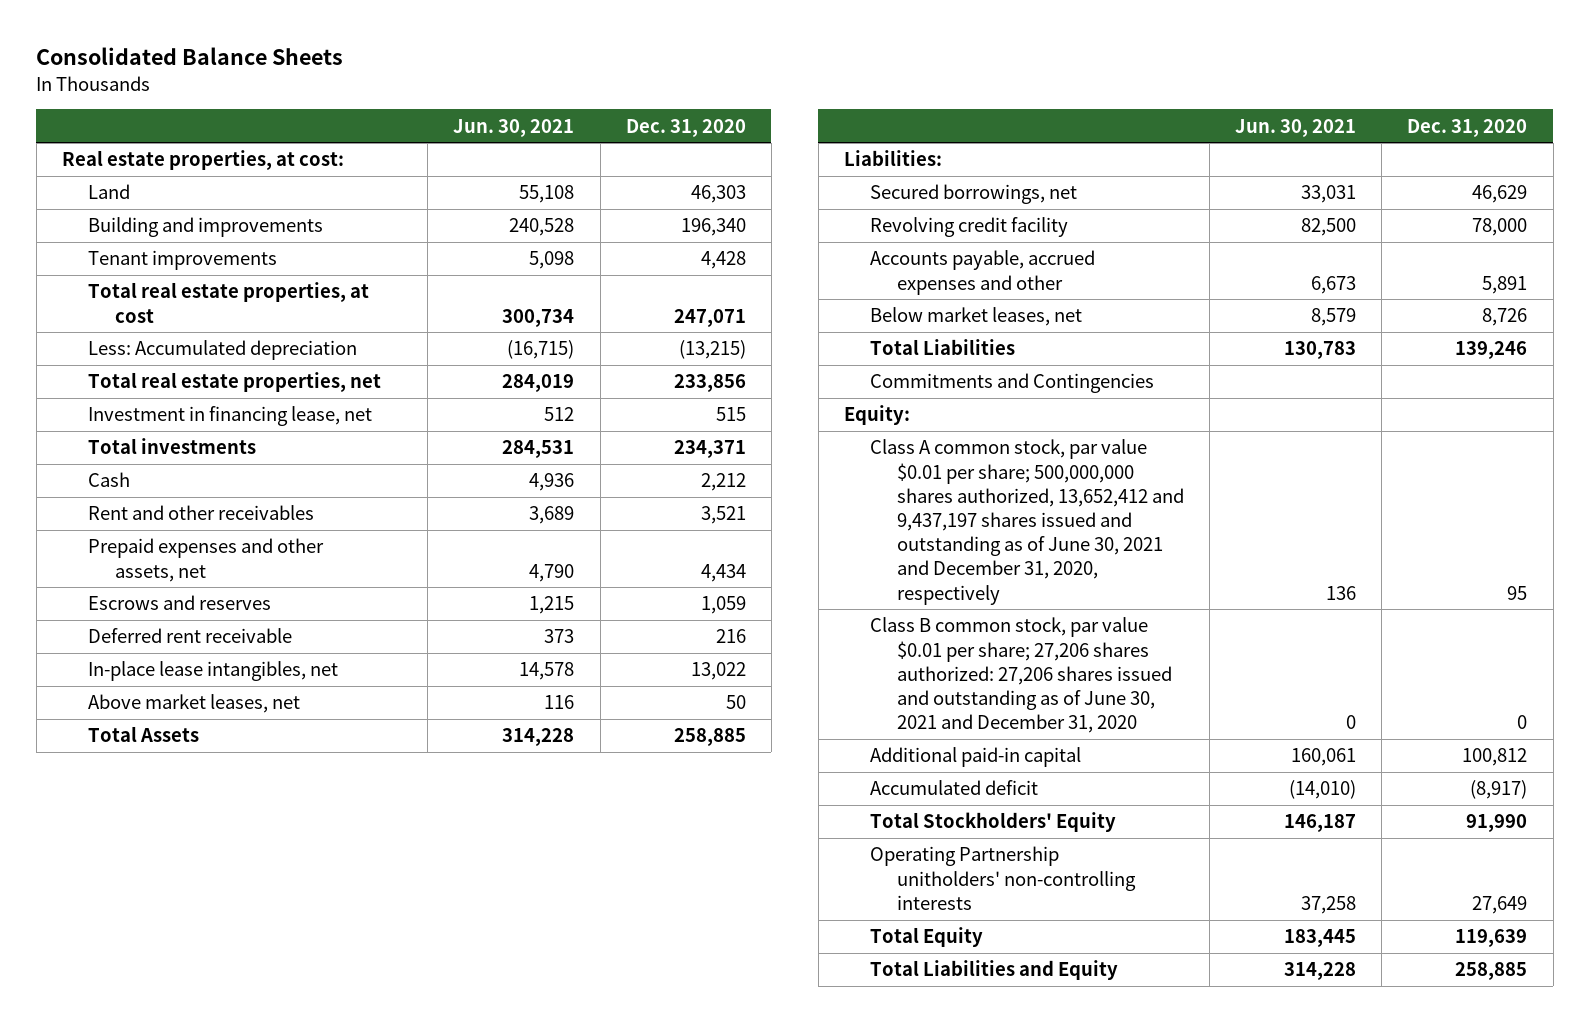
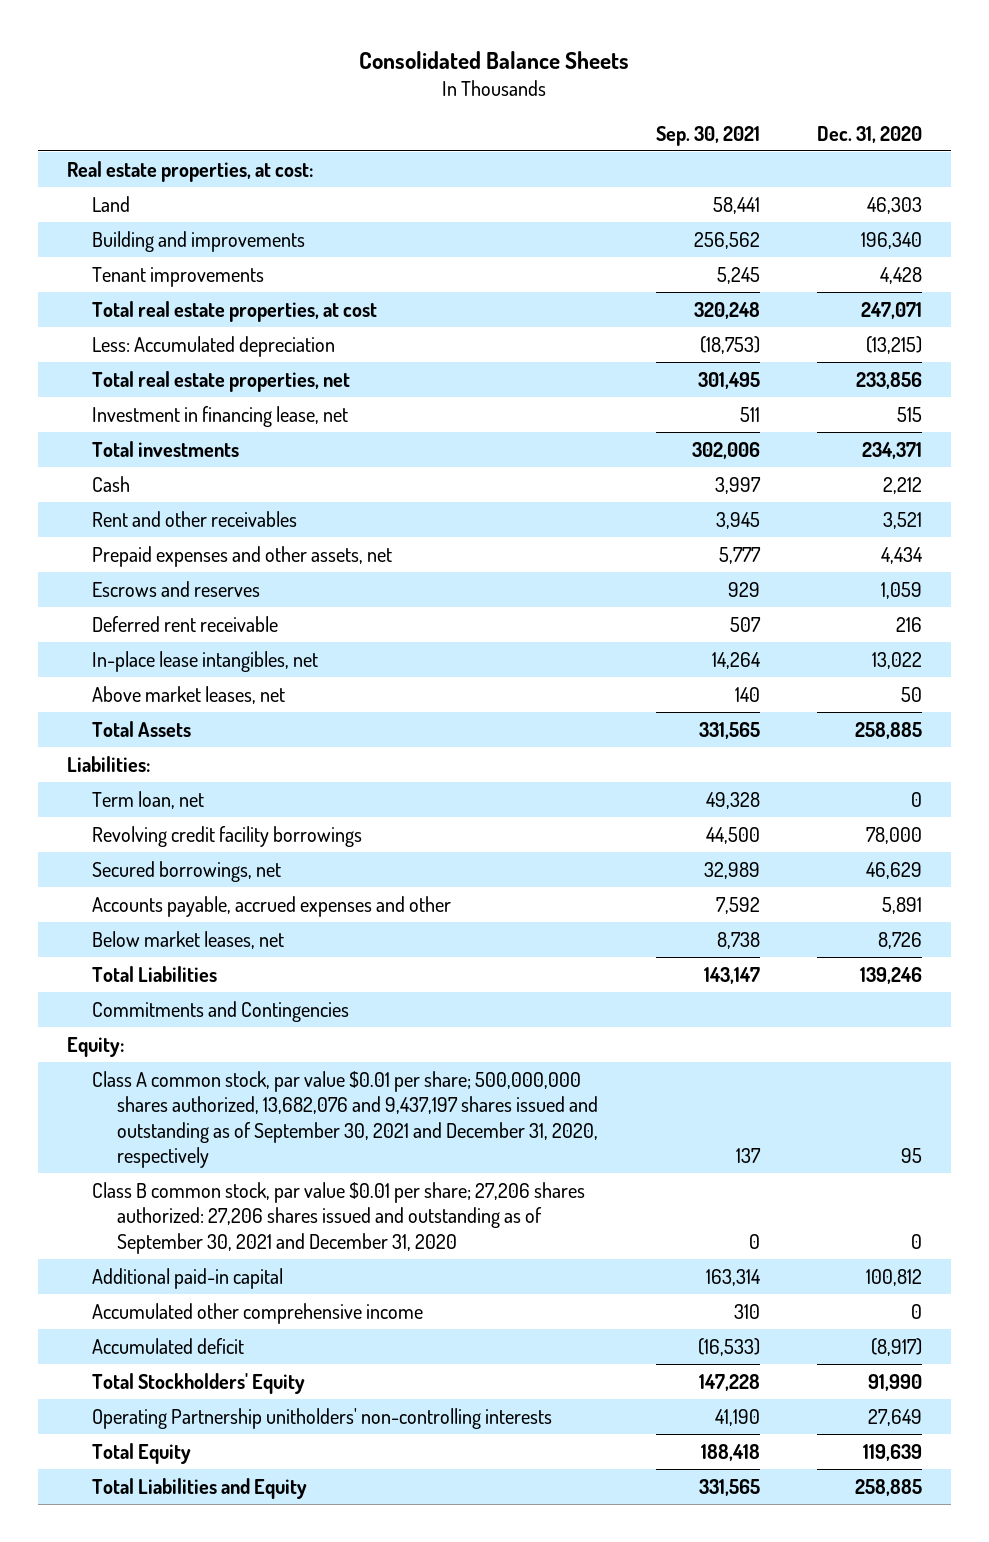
[453,118,575,137] Jun. 30, 2021 -> none
none -> [655,125,760,146] Sep. 30, 2021
none -> [92,790,205,809] Term loan, net
none -> [92,825,363,847] Revolving credit facility borrowings
[870,217,1069,238] Revolving credit facility -> none
[870,439,1184,605] Class A common stock, par value $0.01 per share; 500,000,000 shares authorized, 13,652,412 and 9,437,197 shares issued and outstanding as of June 30, 2021 and December 31, 2020, respectively -> [92,1070,599,1168] Class A common stock, par value $0.01 per share; 500,000,000 shares authorized, 13,682,076 and 9,437,197 shares issued and outstanding as of September 30, 2021 and December 31, 2020, respectively
[870,617,1172,734] Class B common stock, par value $0.01 per share; 27,206 shares authorized: 27,206 shares issued and outstanding as of June 30, 2021 and December 31, 2020 -> [92,1181,586,1254] Class B common stock, par value $0.01 per share; 27,206 shares authorized: 27,206 shares issued and outstanding as of September 30, 2021 and December 31, 2020
none -> [92,1302,424,1324] Accumulated other comprehensive income

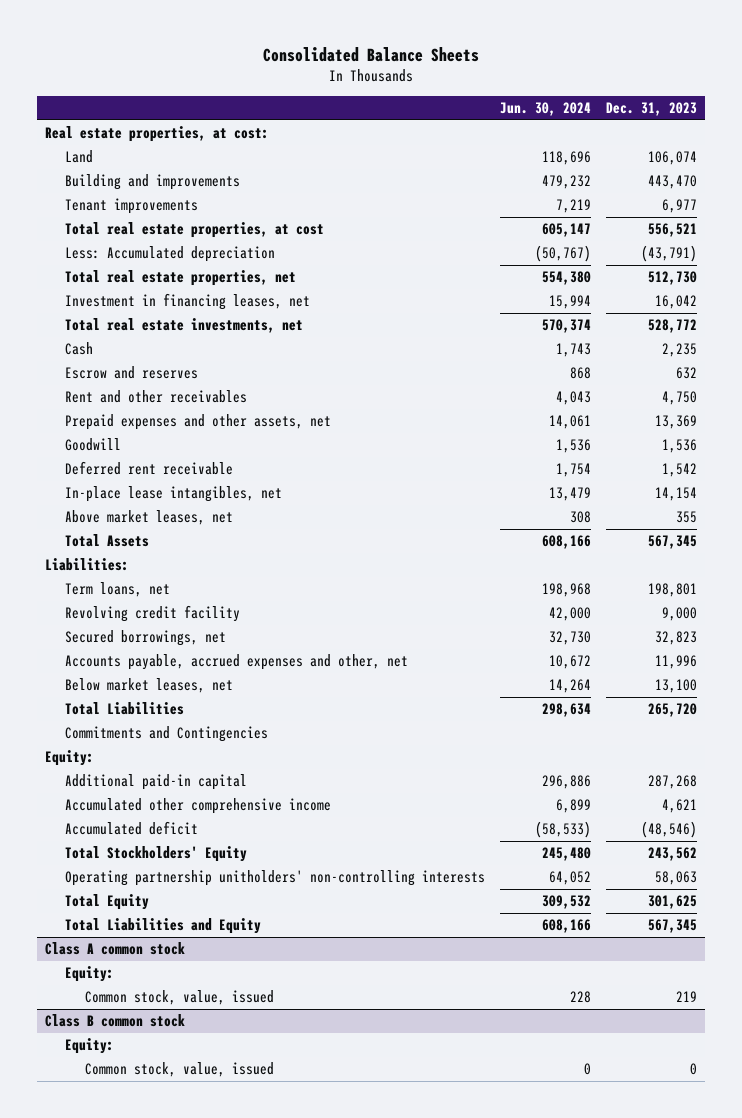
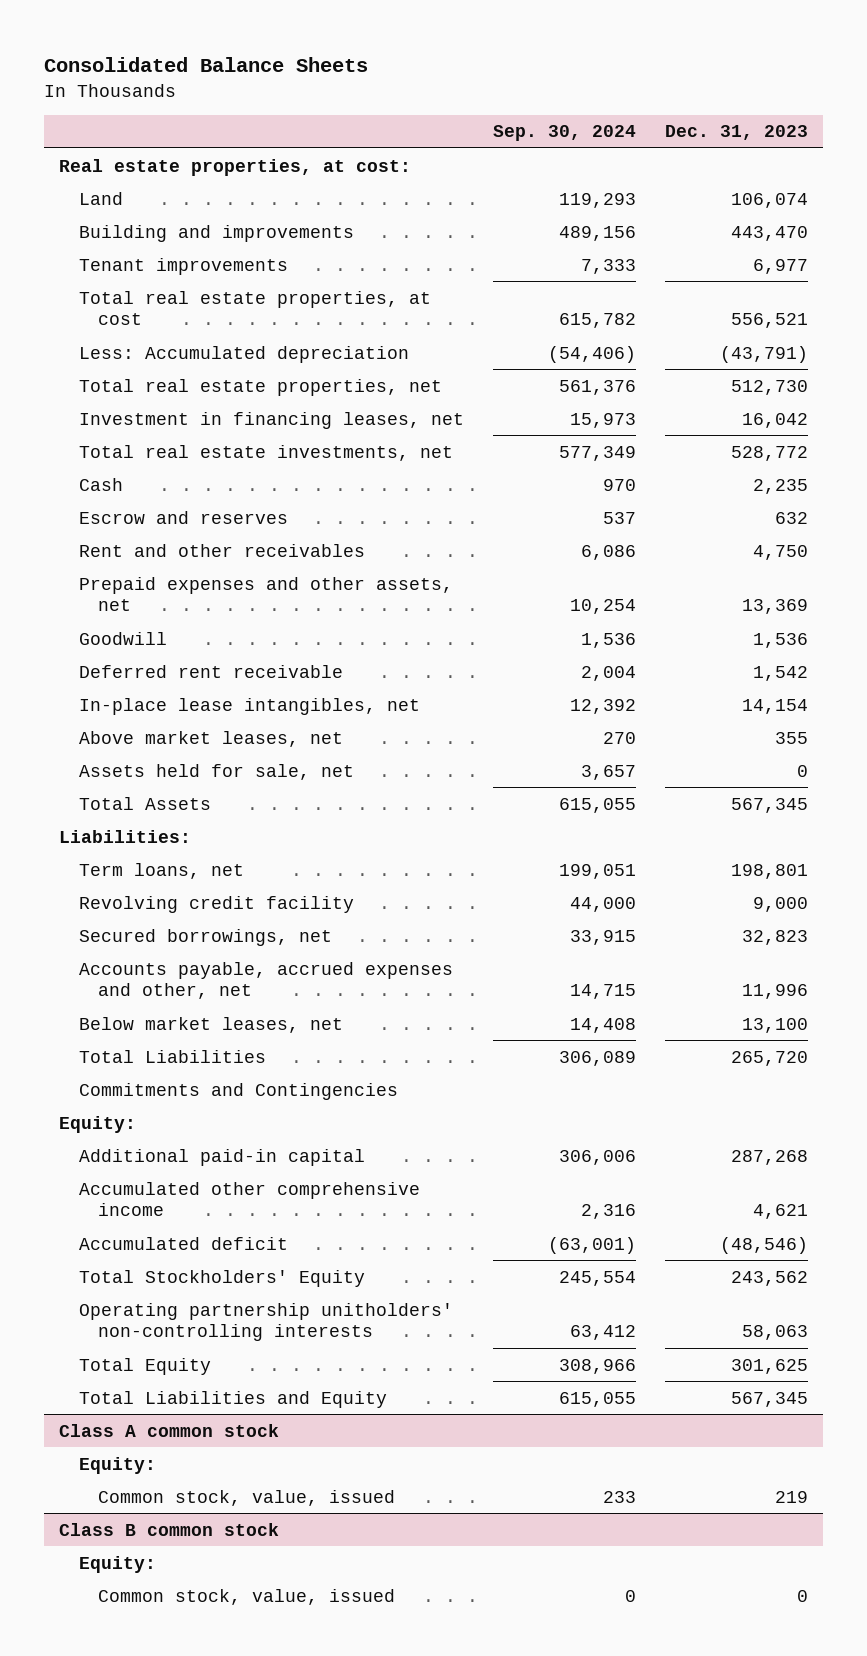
[500,102,592,117] Jun. 30, 2024 -> none
none -> [492,125,636,142] Sep. 30, 2024
none -> [78,763,354,780] Assets held for sale, net

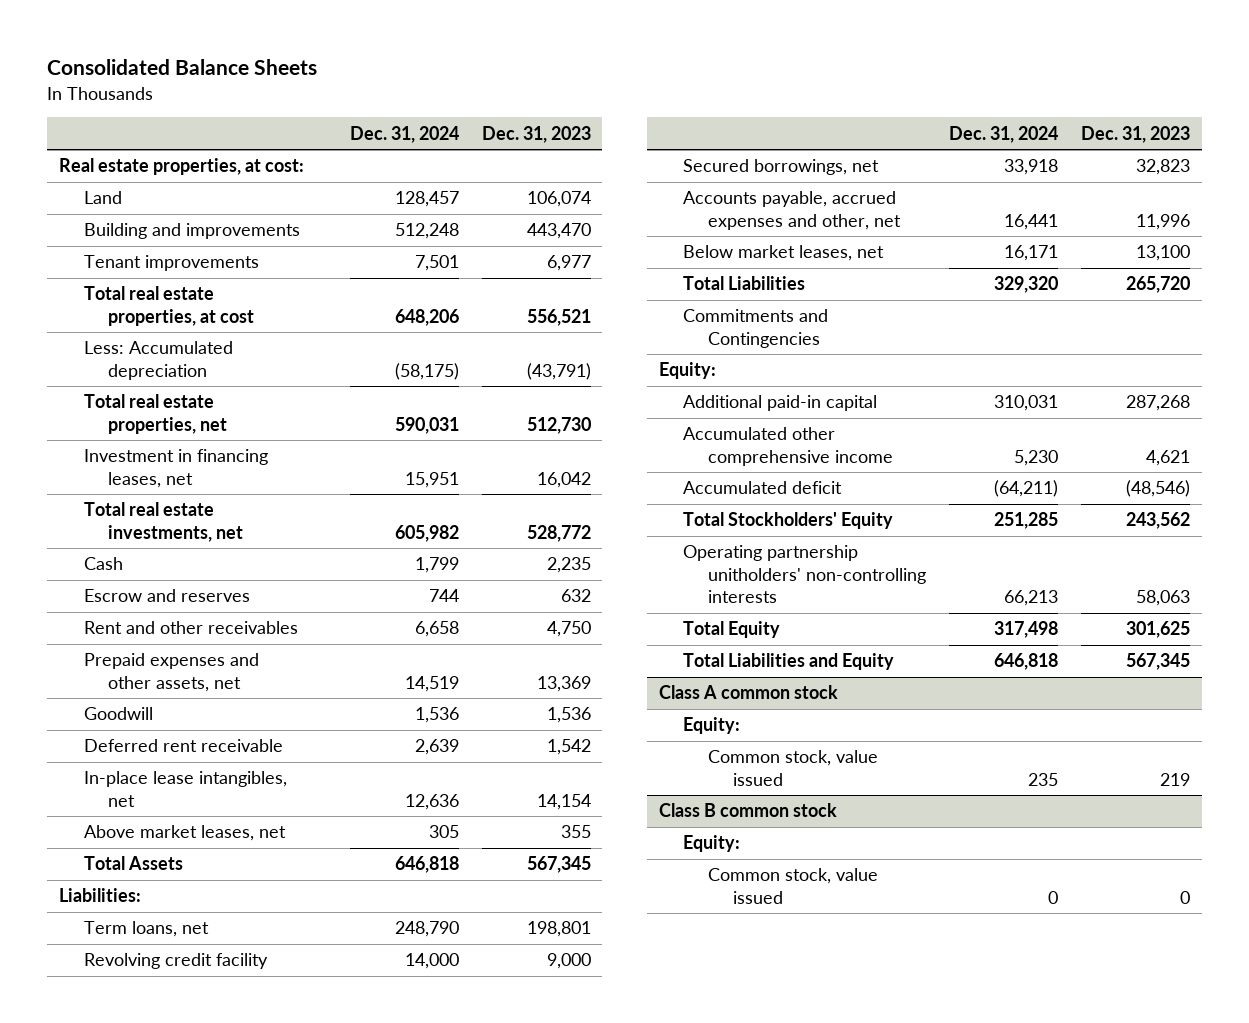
[492,125,636,142] Sep. 30, 2024 -> none
none -> [349,125,459,143] Dec. 31, 2024
[78,763,354,780] Assets held for sale, net -> none
[98,1489,396,1506] Common stock, value, issued -> [708,750,879,786] Common stock, value issued
[98,1588,396,1605] Common stock, value, issued -> [708,868,879,904] Common stock, value issued

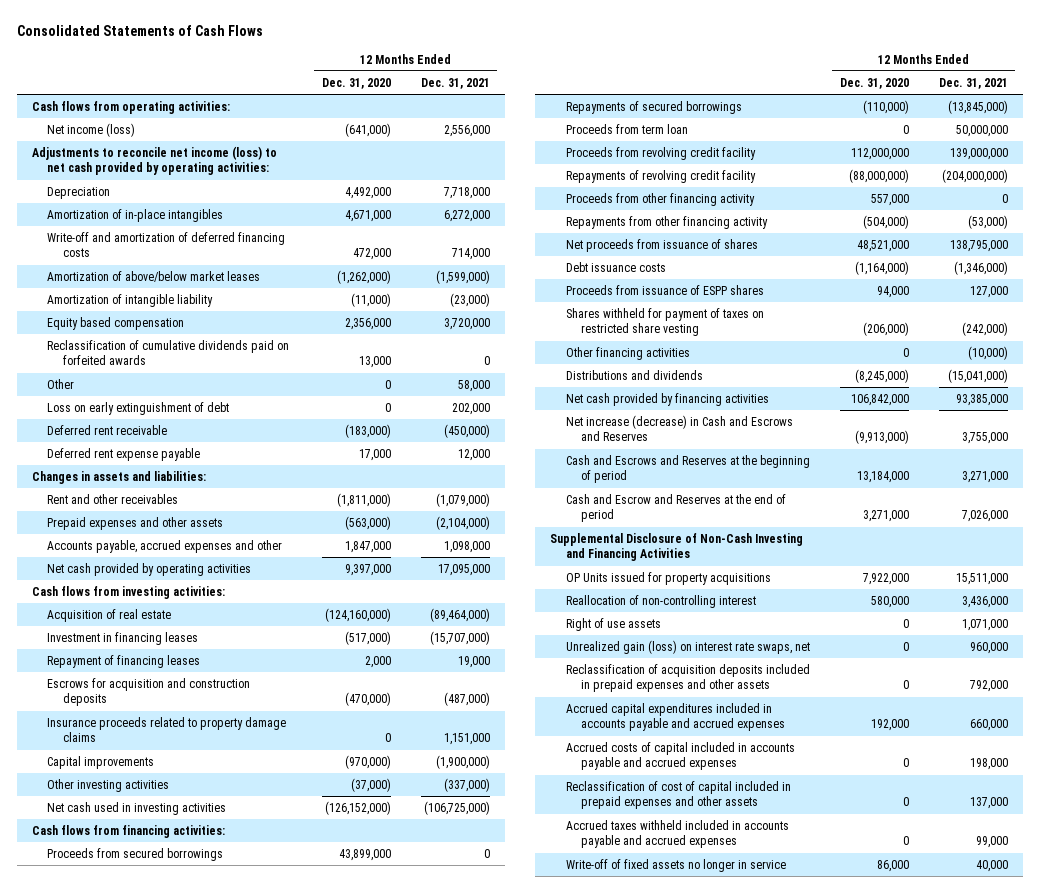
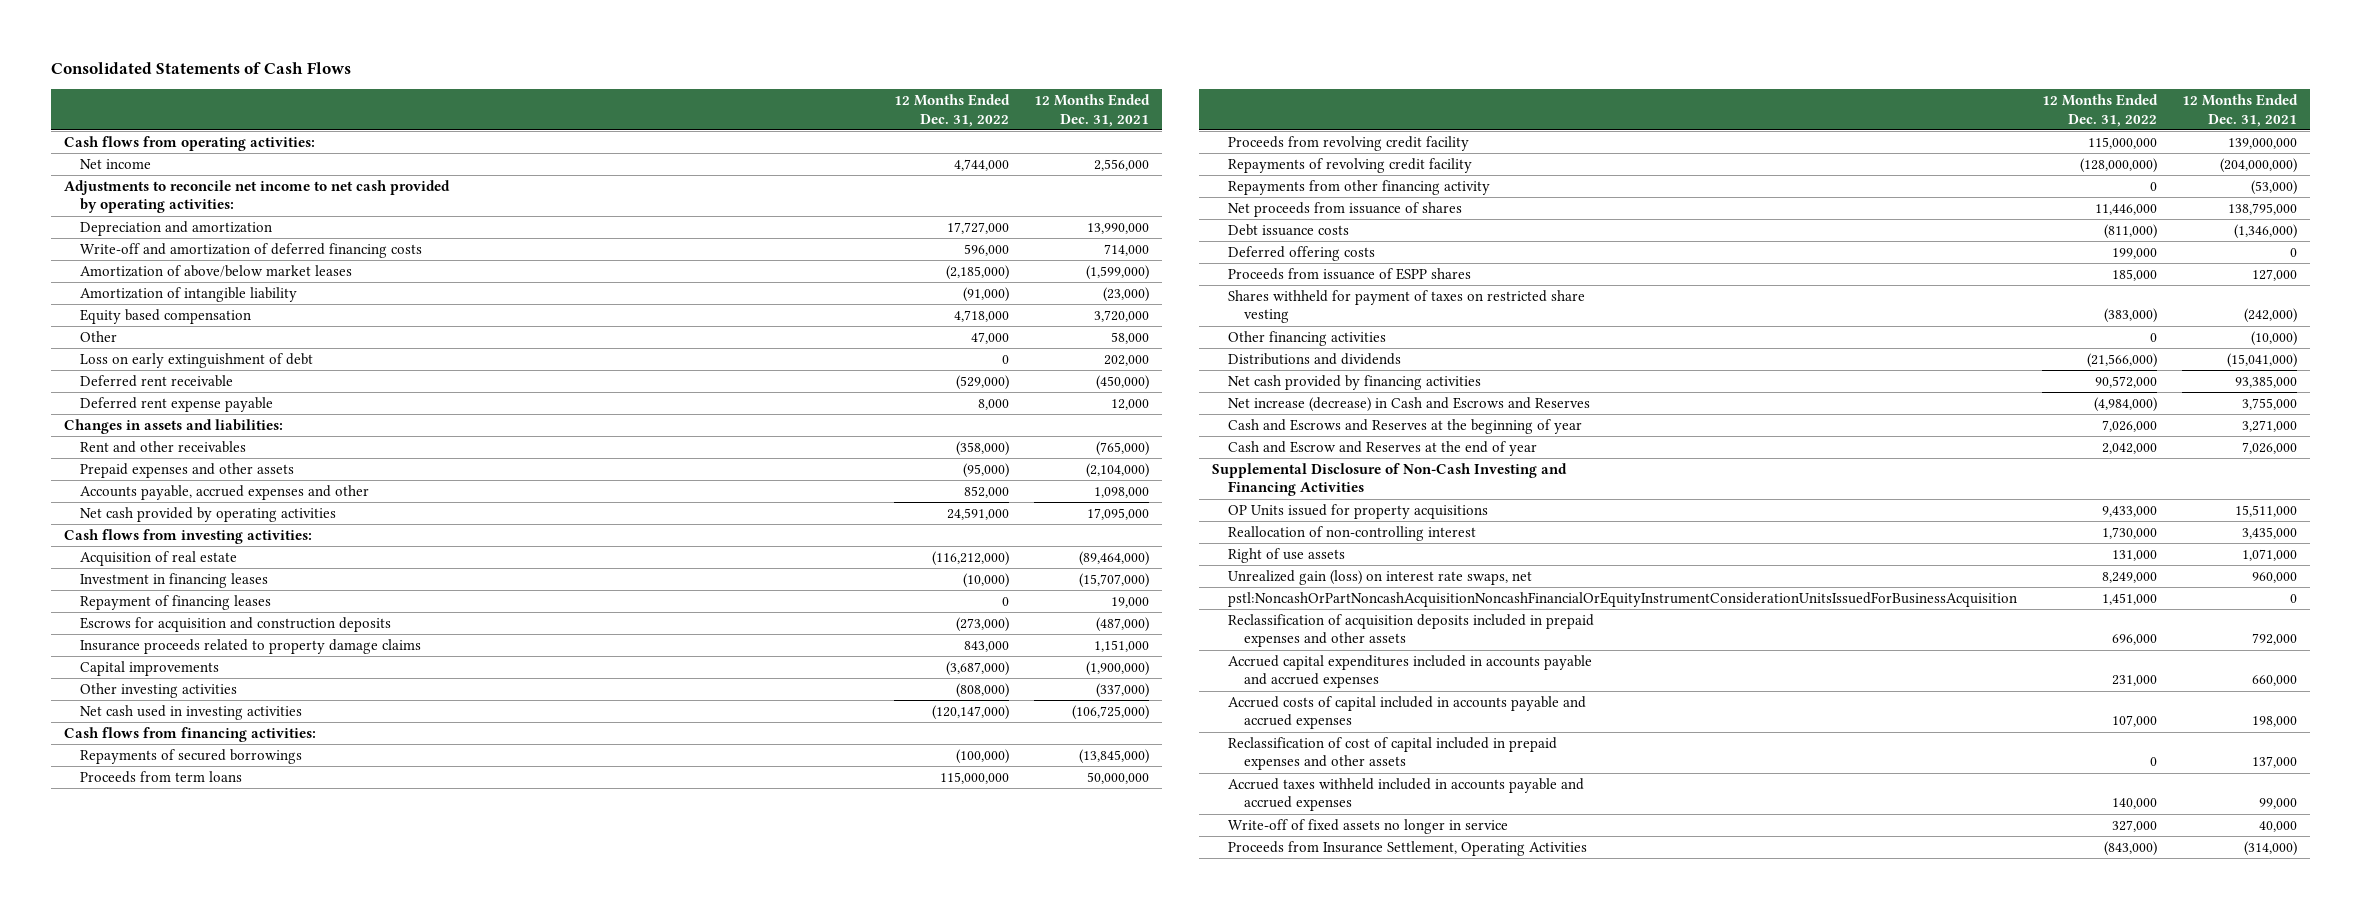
[321,77,391,89] Dec. 31, 2020 -> none
none -> [894,94,1011,127] 12 Months Ended Dec. 31, 2022
[47,208,224,222] Amortization of in-place intangibles -> none
[47,122,136,137] Net income (loss) -> [79,158,151,169] Net income
[31,145,277,176] Adjustments to reconcile net income (loss) to net cash provided by operating activities: -> [63,179,450,214] Adjustments to reconcile net income to net cash provided by operating activities:
[47,186,111,199] Depreciation -> [79,220,272,236] Depreciation and amortization
[443,186,490,199] 7,718,000 -> [1087,222,1150,234] 13,990,000
[47,339,290,366] Reclassification of cumulative dividends paid on forfeited awards -> none
[435,492,490,507] (1,079,000) -> [1096,440,1150,456] (765,000)
[47,847,224,861] Proceeds from secured borrowings -> none
[565,123,688,134] Proceeds from term loan -> [79,770,242,783] Proceeds from term loans
[565,192,755,206] Proceeds from other financing activity -> none
none -> [1227,245,1375,261] Deferred offering costs
[565,454,810,484] Cash and Escrows and Reserves at the beginning of period -> [1227,418,1582,434] Cash and Escrows and Reserves at the beginning of year
[565,493,786,523] Cash and Escrow and Reserves at the end of period -> [1227,440,1537,456] Cash and Escrow and Reserves at the end of year
[961,595,1008,608] 3,436,000 -> [2242,526,2298,539] 3,435,000
none -> [1227,591,2017,607] pstl:NoncashOrPartNoncashAcquisitionNoncashFinancialOrEquityInstrumentConsiderationUnitsIssuedForBusinessAcquisition
none -> [1227,840,1587,856] Proceeds from Insurance Settlement, Operating Activities

